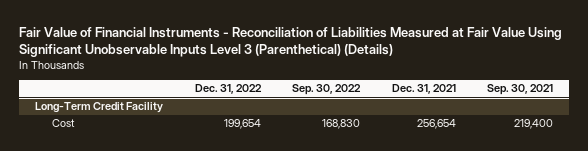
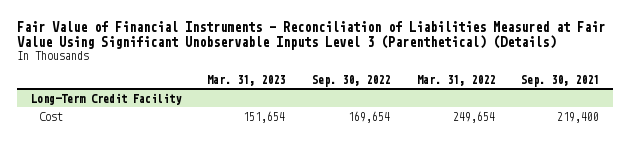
[194,84,262,95] Dec. 31, 2022 -> none
[391,84,456,95] Dec. 31, 2021 -> none
none -> [207,74,286,86] Mar. 31, 2023
none -> [416,74,495,86] Mar. 31, 2022
[322,119,361,130] 168,830 -> [347,110,390,123] 169,654

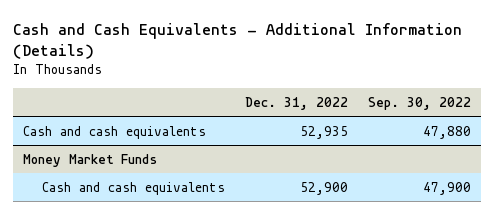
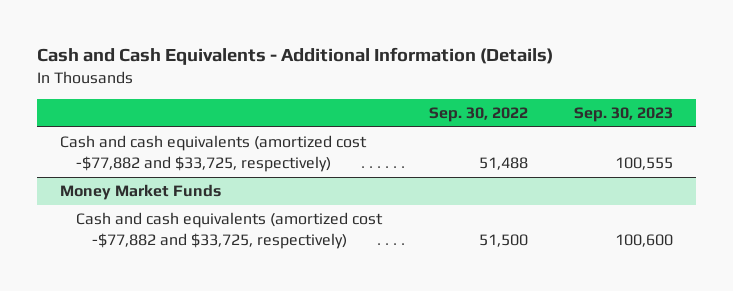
[244,96,348,110] Dec. 31, 2022 -> none
none -> [574,107,674,123] Sep. 30, 2023
[23,125,207,139] Cash and cash equivalents -> [59,135,367,172] Cash and cash equivalents (amortized cost -$77,882 and $33,725, respectively)
[423,125,472,139] 47,880 -> [478,156,528,170] 51,488
[41,181,225,195] Cash and cash equivalents -> [76,212,384,249] Cash and cash equivalents (amortized cost -$77,882 and $33,725, respectively)
[423,181,472,195] 47,900 -> [478,233,528,247] 51,500

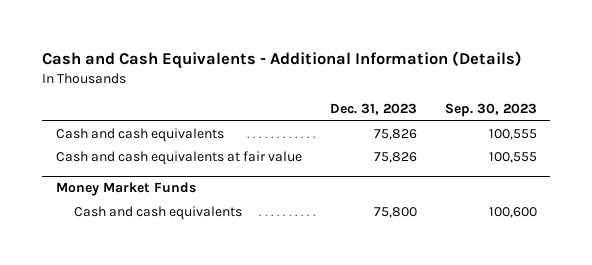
[428,107,528,123] Sep. 30, 2022 -> none
none -> [329,103,417,116] Dec. 31, 2023
[59,135,367,172] Cash and cash equivalents (amortized cost -$77,882 and $33,725, respectively) -> [55,128,224,143] Cash and cash equivalents
none -> [55,151,302,166] Cash and cash equivalents at fair value
[76,212,384,249] Cash and cash equivalents (amortized cost -$77,882 and $33,725, respectively) -> [73,206,242,221] Cash and cash equivalents

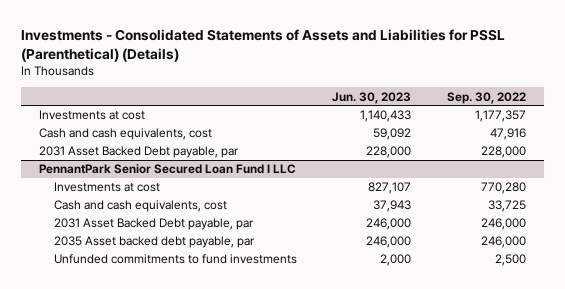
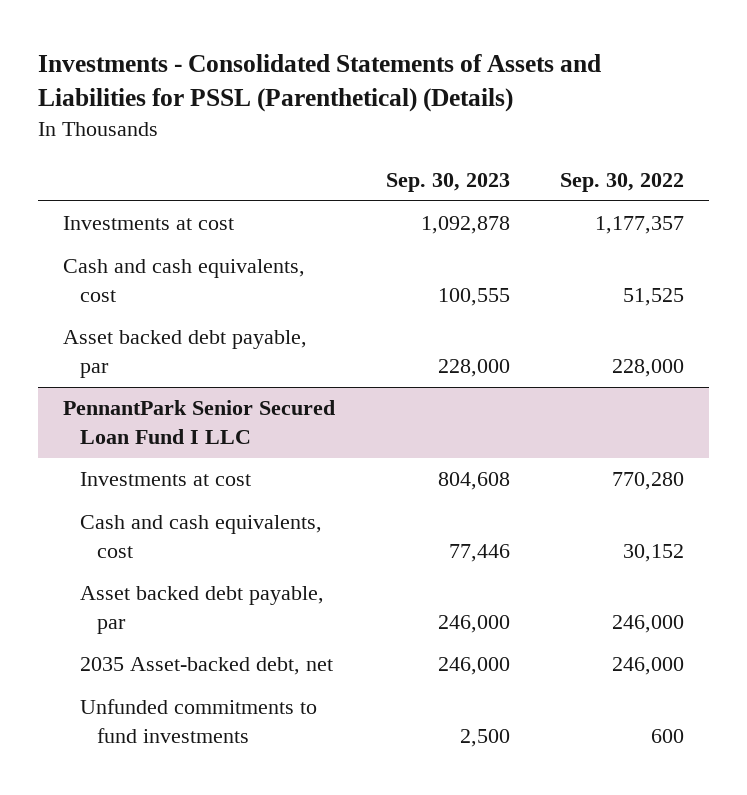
[332,91,412,104] Jun. 30, 2023 -> none
none -> [385,172,510,192] Sep. 30, 2023
[490,128,527,141] 47,916 -> [622,287,684,306] 51,525
[39,146,240,159] 2031 Asset Backed Debt payable, par -> [63,330,308,378] Asset backed debt payable, par
[488,200,527,213] 33,725 -> [622,543,684,562] 30,152
[53,218,254,231] 2031 Asset Backed Debt payable, par -> [80,586,325,634] Asset backed debt payable, par
[53,236,255,249] 2035 Asset backed debt payable, par -> [80,657,334,676] 2035 Asset-backed debt, net
[495,254,527,267] 2,500 -> [650,728,684,743] 600

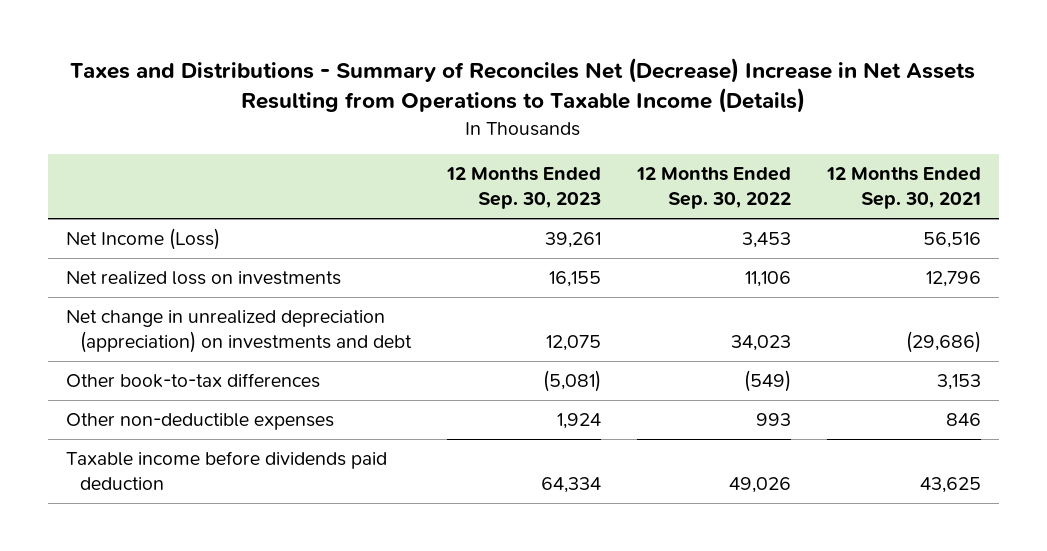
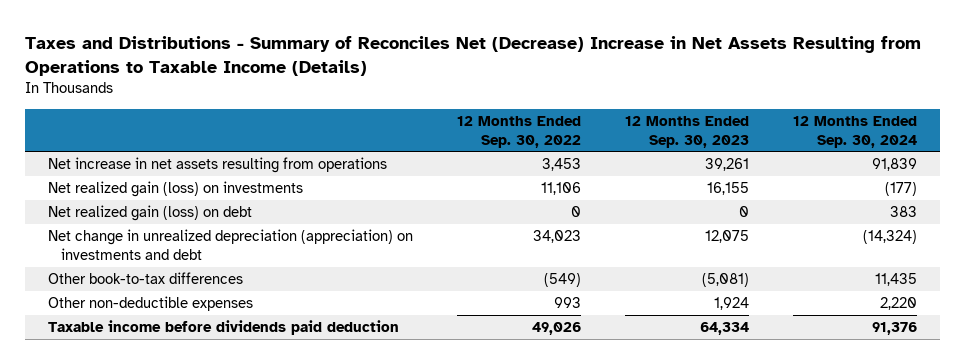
[826,167,982,210] 12 Months Ended Sep. 30, 2021 -> none
none -> [793,115,918,148] 12 Months Ended Sep. 30, 2024
[65,228,220,251] Net Income (Loss) -> [47,157,387,174] Net increase in net assets resulting from operations
[65,271,341,286] Net realized loss on investments -> [47,181,303,198] Net realized gain (loss) on investments
none -> [47,205,252,222] Net realized gain (loss) on debt

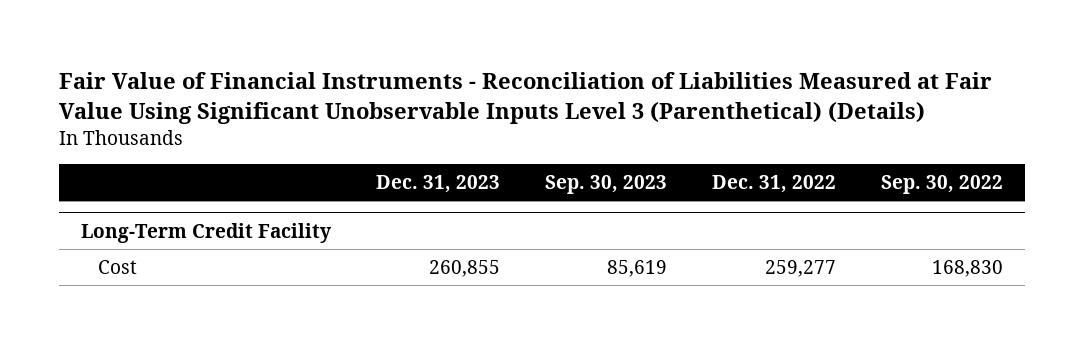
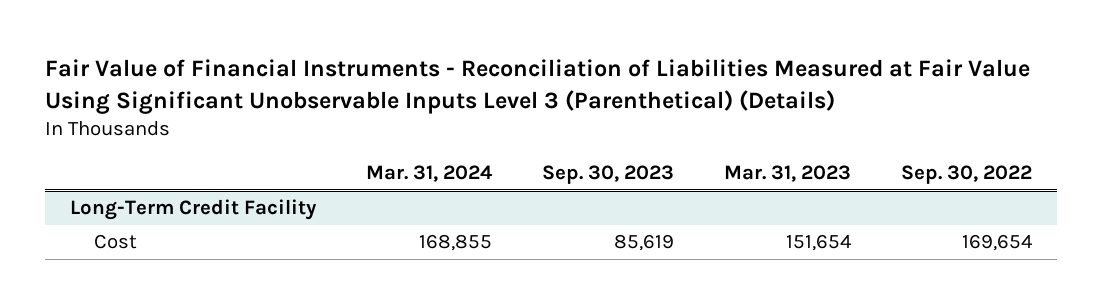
[376,174,501,193] Dec. 31, 2023 -> none
[711,174,836,193] Dec. 31, 2022 -> none
none -> [365,165,492,183] Mar. 31, 2024
none -> [723,165,851,183] Mar. 31, 2023
[931,260,1003,278] 168,830 -> [961,234,1032,252] 169,654

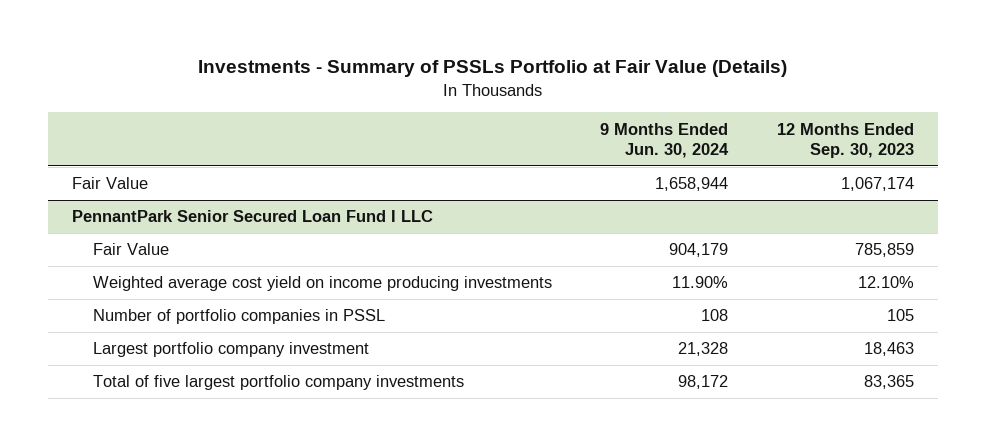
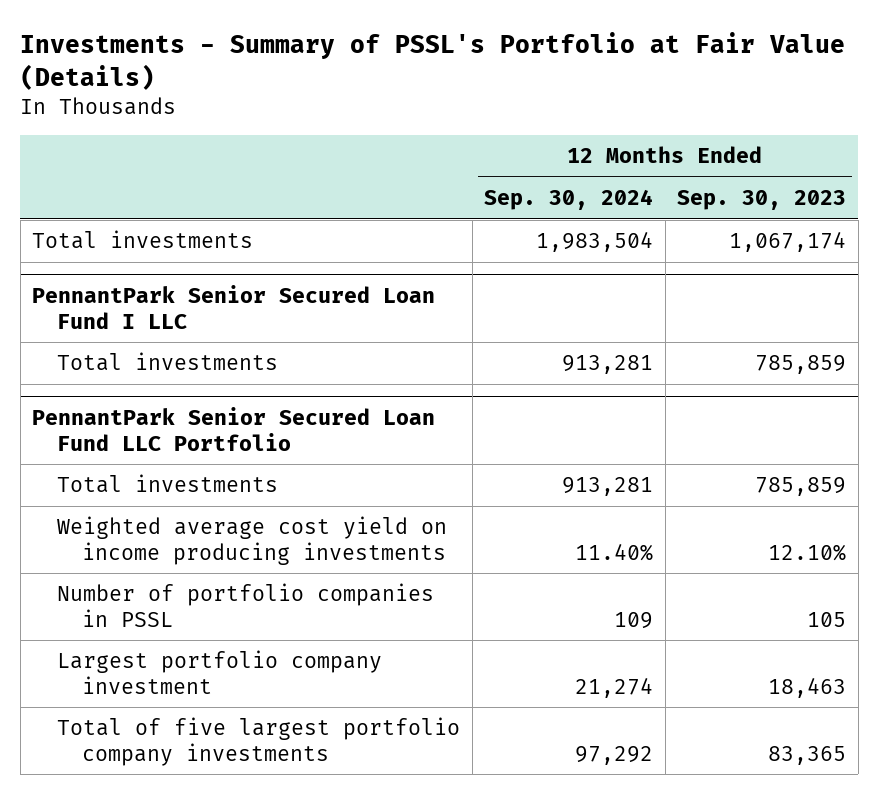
[197,60,787,78] Investments - Summary of PSSLs Portfolio at Fair Value (Details) -> [20,31,846,90] Investments - Summary of PSSL's Portfolio at Fair Value (Details)
[600,122,730,158] 9 Months Ended Jun. 30, 2024 -> none
none -> [484,189,654,211] Sep. 30, 2024
[71,177,148,190] Fair Value -> [32,230,254,250] Total investments
[92,243,169,256] Fair Value -> [57,352,279,372] Total investments
none -> [32,407,436,451] PennantPark Senior Secured Loan Fund LLC Portfolio
none -> [57,474,279,494] Total investments

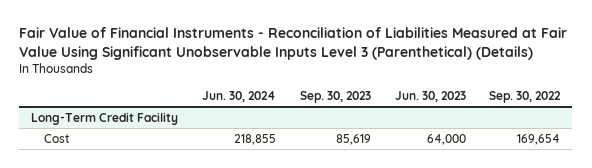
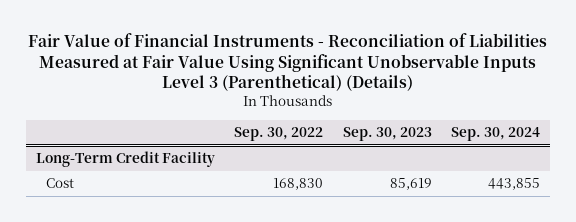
[201,90,276,102] Jun. 30, 2024 -> none
[394,90,466,102] Jun. 30, 2023 -> none
none -> [451,127,541,142] Sep. 30, 2024
[517,133,561,145] 169,654 -> [273,178,324,191] 168,830

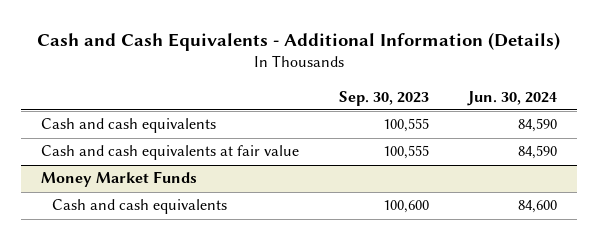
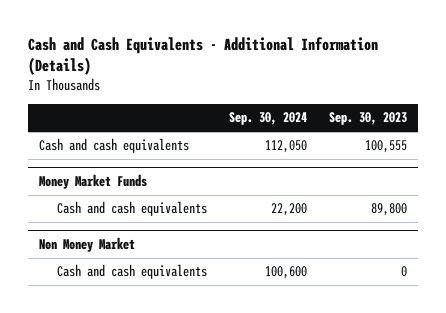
[467,90,558,106] Jun. 30, 2024 -> none
none -> [229,112,308,126] Sep. 30, 2024
[41,145,300,161] Cash and cash equivalents at fair value -> none
[382,200,429,214] 100,600 -> [370,203,407,217] 89,800
none -> [39,236,136,252] Non Money Market
none -> [57,264,208,280] Cash and cash equivalents

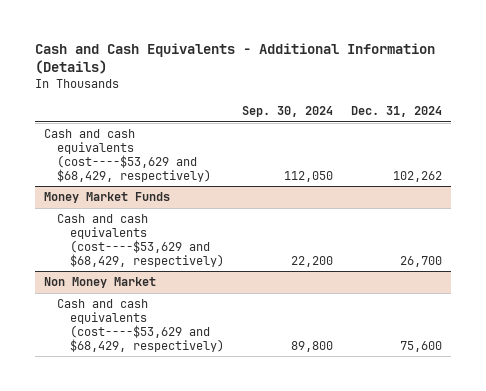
[328,112,407,126] Sep. 30, 2023 -> none
none -> [350,106,442,118] Dec. 31, 2024
[39,138,190,154] Cash and cash equivalents -> [44,129,211,182] Cash and cash equivalents (cost----$53,629 and $68,429, respectively)
[57,201,208,217] Cash and cash equivalents -> [56,214,224,267] Cash and cash equivalents (cost----$53,629 and $68,429, respectively)
[57,264,208,280] Cash and cash equivalents -> [56,299,224,352] Cash and cash equivalents (cost----$53,629 and $68,429, respectively)
[265,266,308,280] 100,600 -> [290,340,333,352] 89,800

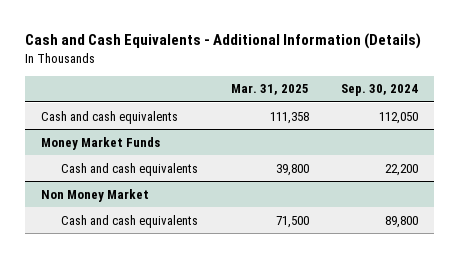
[350,106,442,118] Dec. 31, 2024 -> none
none -> [230,84,309,96] Mar. 31, 2025
[44,129,211,182] Cash and cash equivalents (cost----$53,629 and $68,429, respectively) -> [40,110,178,124] Cash and cash equivalents
[56,214,224,267] Cash and cash equivalents (cost----$53,629 and $68,429, respectively) -> [61,162,199,176] Cash and cash equivalents
[56,299,224,352] Cash and cash equivalents (cost----$53,629 and $68,429, respectively) -> [61,214,199,228] Cash and cash equivalents

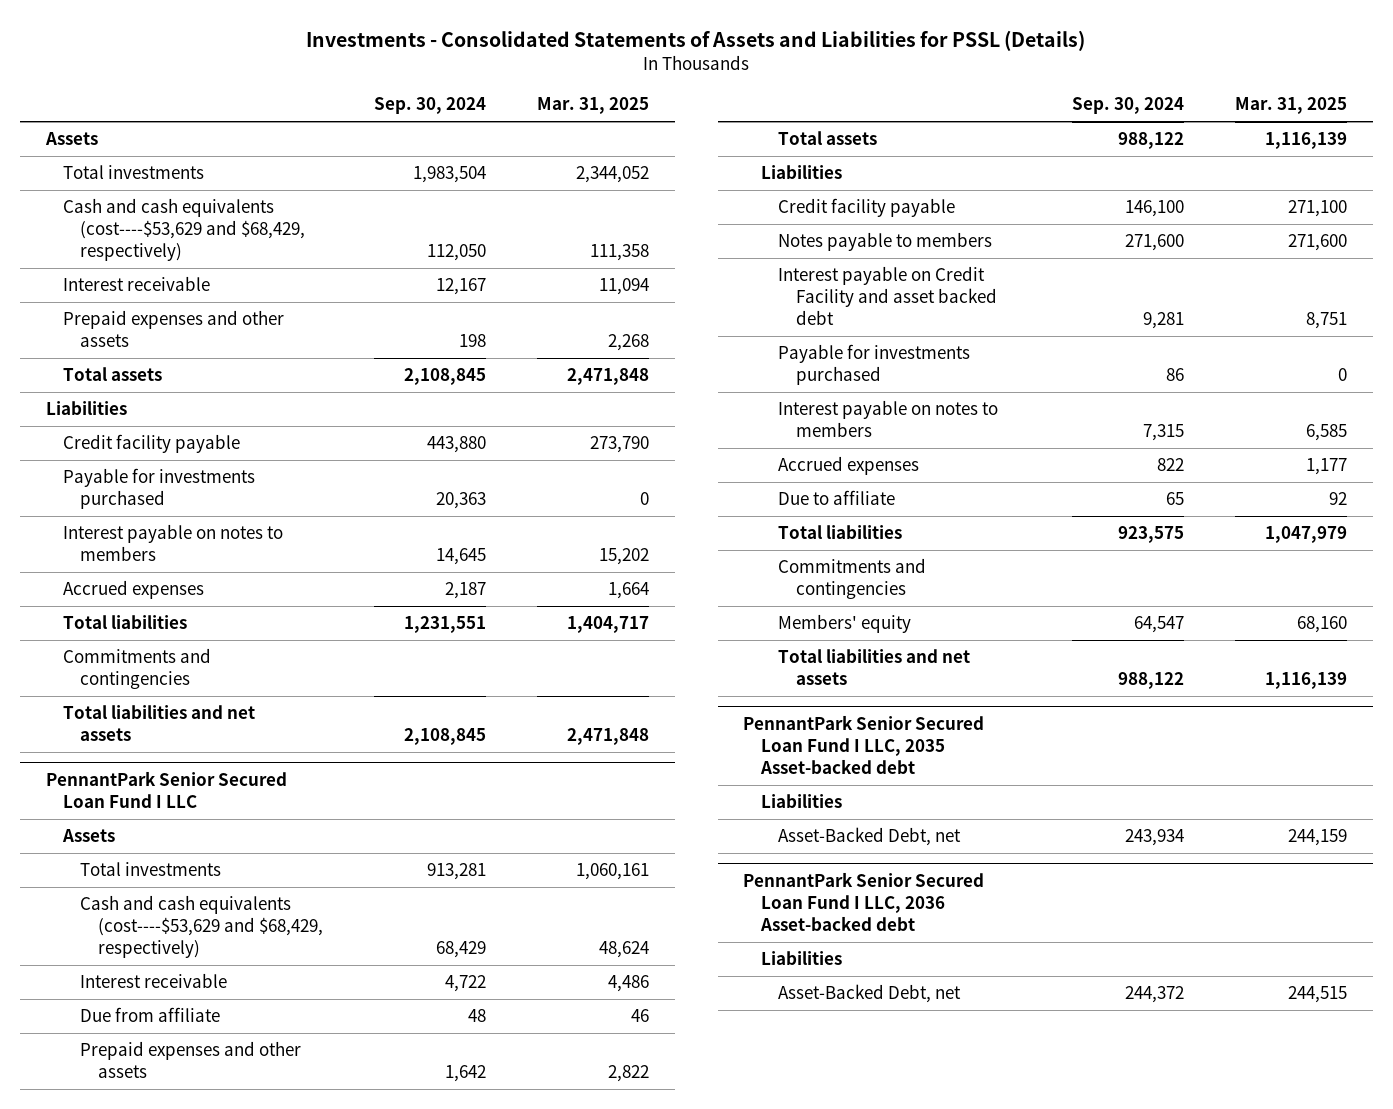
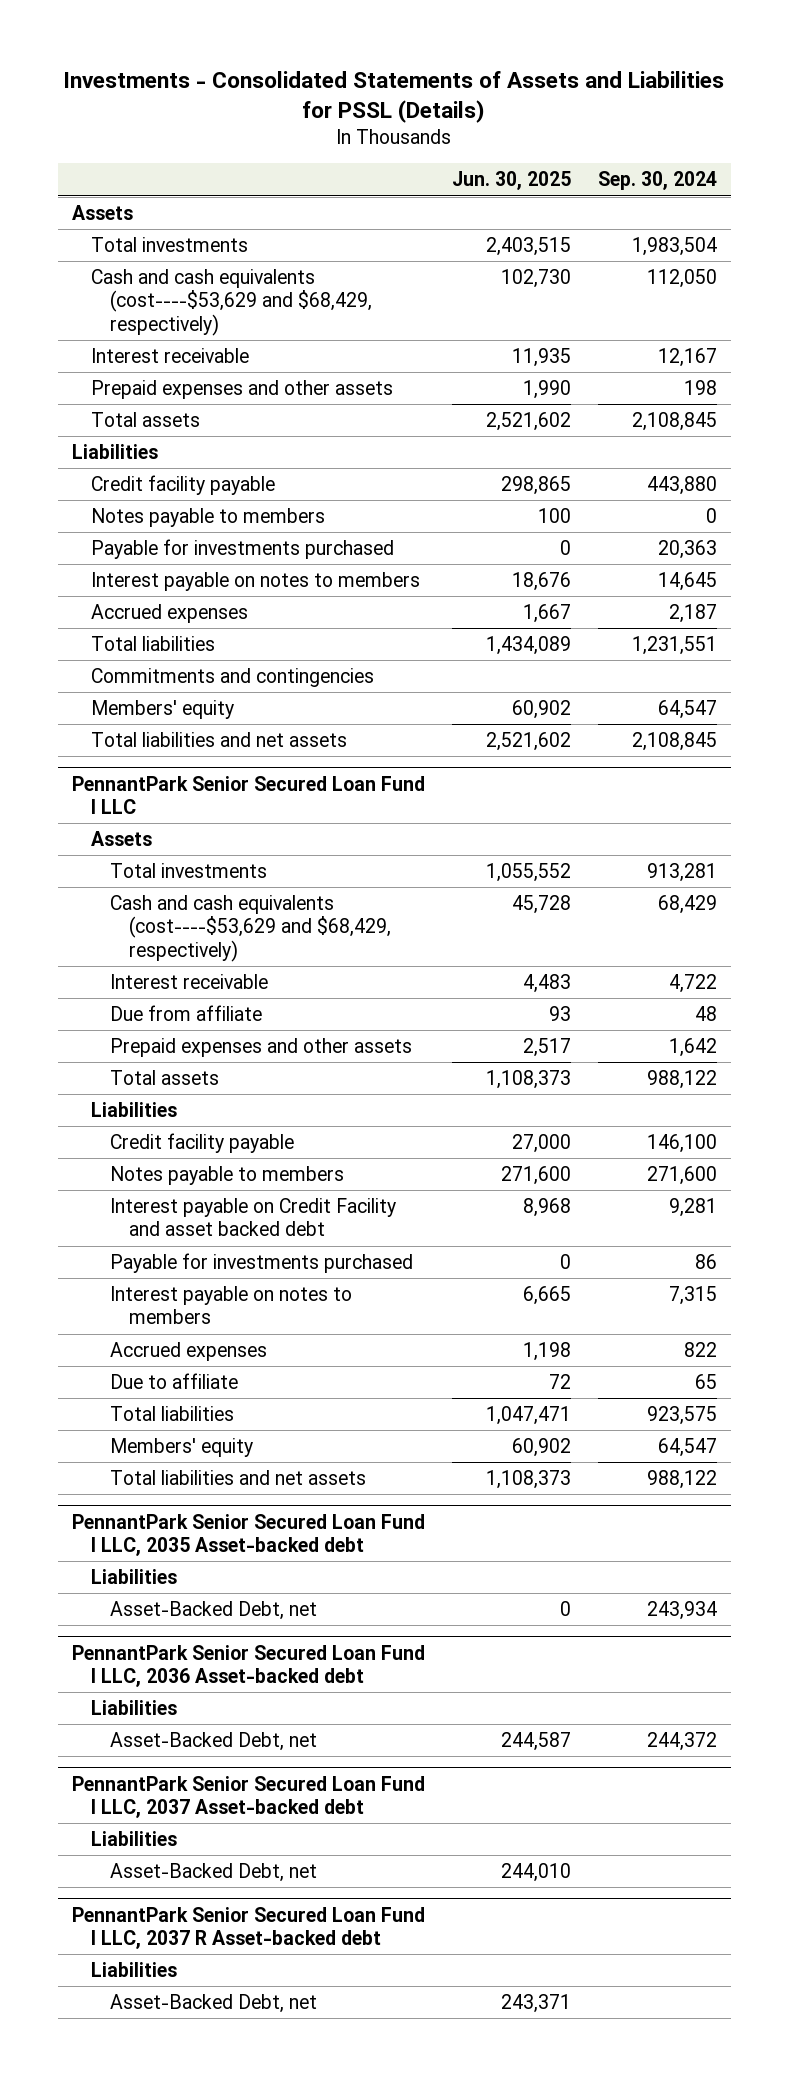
[537,97,650,115] Mar. 31, 2025 -> none
none -> [451,171,571,191] Jun. 30, 2025
none -> [90,508,325,528] Notes payable to members
none -> [90,700,234,720] Members' equity
[778,558,927,600] Commitments and contingencies -> none
none -> [71,1775,425,1819] PennantPark Senior Secured Loan Fund I LLC, 2037 Asset-backed debt
none -> [90,1831,177,1847] Liabilities
none -> [110,1863,318,1883] Asset-Backed Debt, net
none -> [71,1906,425,1950] PennantPark Senior Secured Loan Fund I LLC, 2037 R Asset-backed debt
none -> [90,1962,177,1978] Liabilities
none -> [110,1994,318,2014] Asset-Backed Debt, net

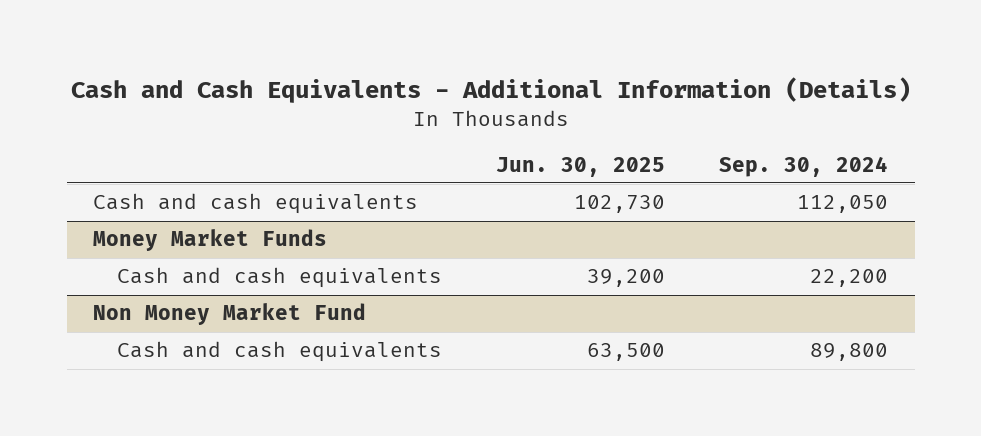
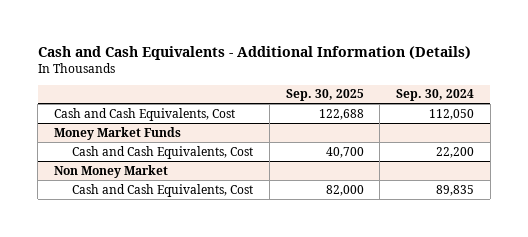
[495,156,665,177] Jun. 30, 2025 -> none
none -> [285,89,364,102] Sep. 30, 2025
[93,193,419,215] Cash and cash equivalents -> [54,107,236,121] Cash and Cash Equivalents, Cost
[117,267,443,289] Cash and cash equivalents -> [72,145,254,159] Cash and Cash Equivalents, Cost
[93,303,367,326] Non Money Market Fund -> [54,164,169,178] Non Money Market
[117,341,443,363] Cash and cash equivalents -> [72,183,254,197] Cash and Cash Equivalents, Cost
[809,343,888,362] 89,800 -> [436,184,475,196] 89,835

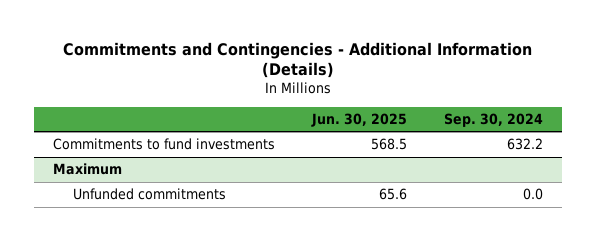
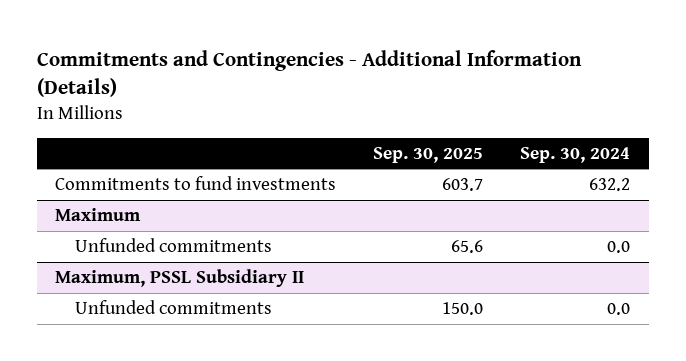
[310,112,407,127] Jun. 30, 2025 -> none
none -> [373,146,484,163] Sep. 30, 2025
none -> [55,269,305,288] Maximum, PSSL Subsidiary II
none -> [74,300,272,315] Unfunded commitments

